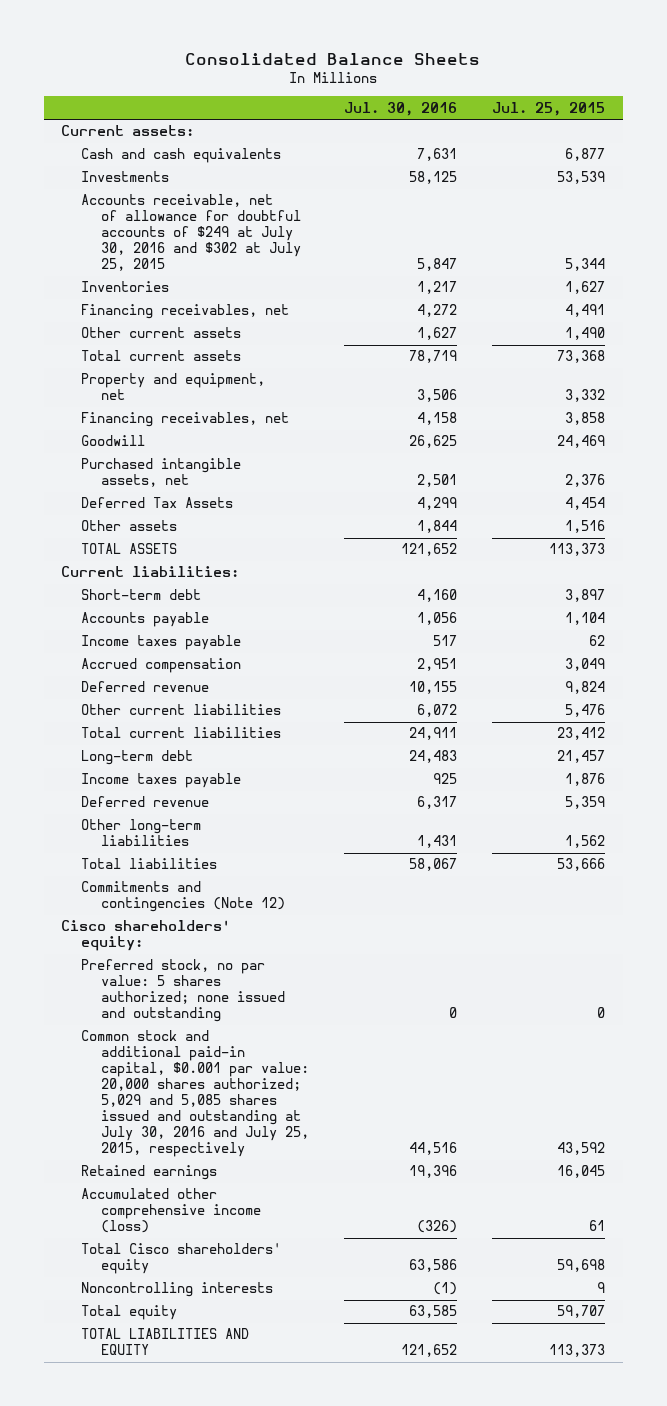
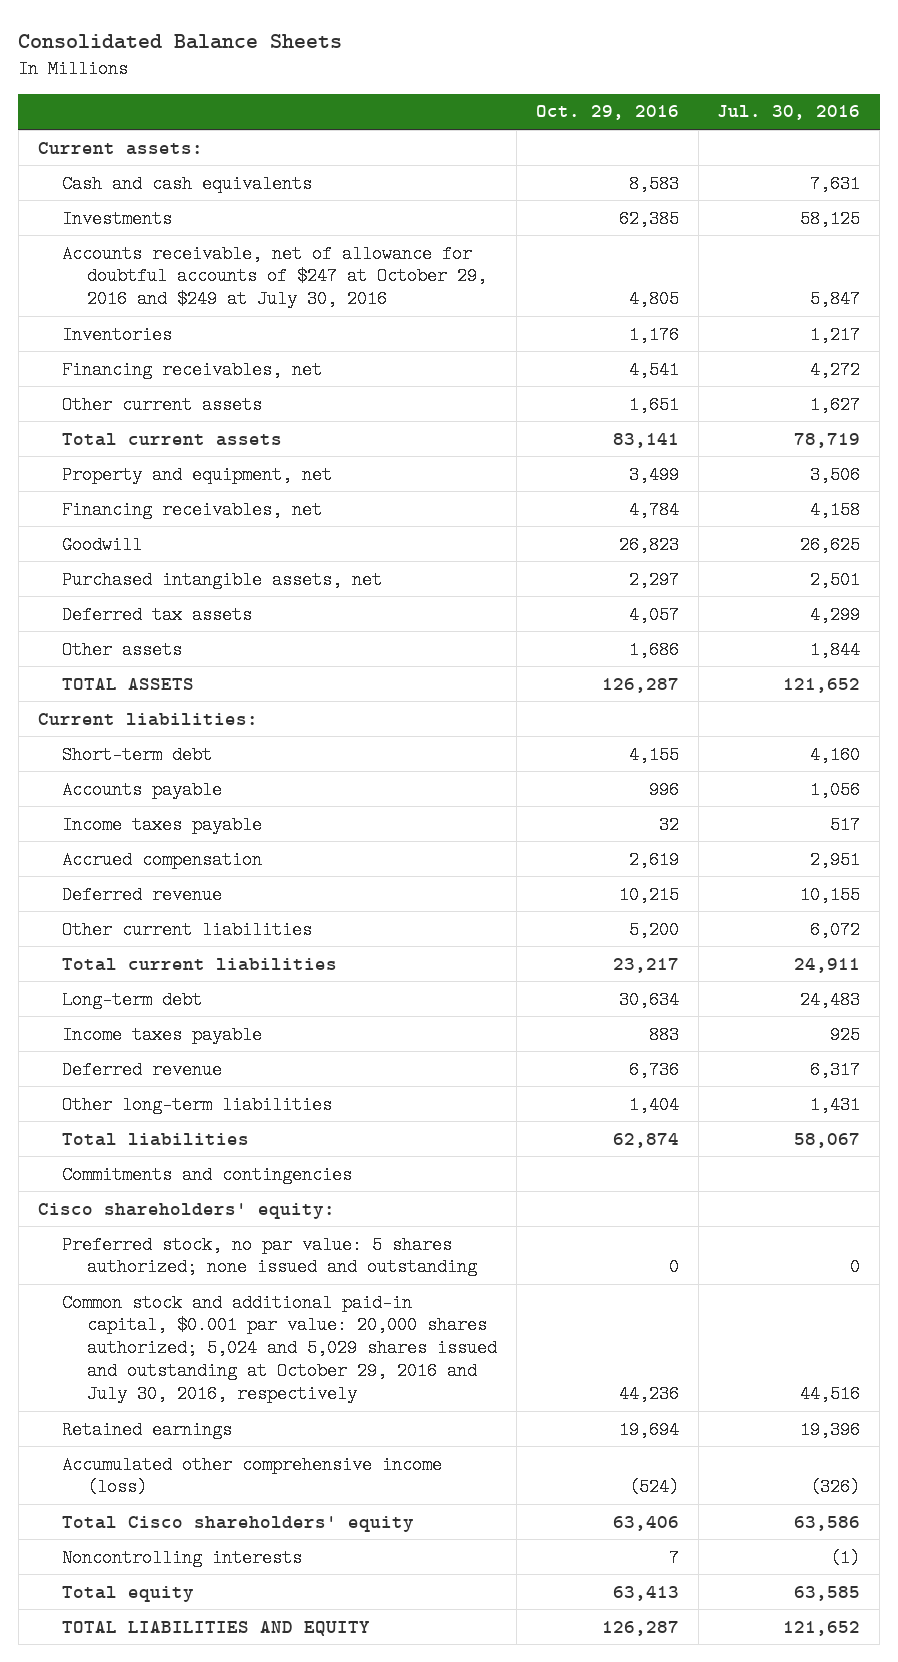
[492,101,606,116] Jul. 25, 2015 -> none
none -> [535,105,679,121] Oct. 29, 2016
[81,194,302,272] Accounts receivable, net of allowance for doubtful accounts of $249 at July 30, 2016 and $302 at July 25, 2015 -> [62,244,487,309] Accounts receivable, net of allowance for doubtful accounts of $247 at October 29, 2016 and $249 at July 30, 2016
[81,497,234,509] Deferred Tax Assets -> [62,605,253,624] Deferred tax assets
[81,881,286,913] Commitments and contingencies (Note 12) -> [62,1165,353,1184] Commitments and contingencies
[81,1030,310,1158] Common stock and additional paid-in capital, $0.001 par value: 20,000 shares authorized; 5,029 and 5,085 shares issued and outstanding at July 30, 2016 and July 25, 2015, respectively -> [62,1293,497,1403] Common stock and additional paid-in capital, $0.001 par value: 20,000 shares authorized; 5,024 and 5,029 shares issued and outstanding at October 29, 2016 and July 30, 2016, respectively

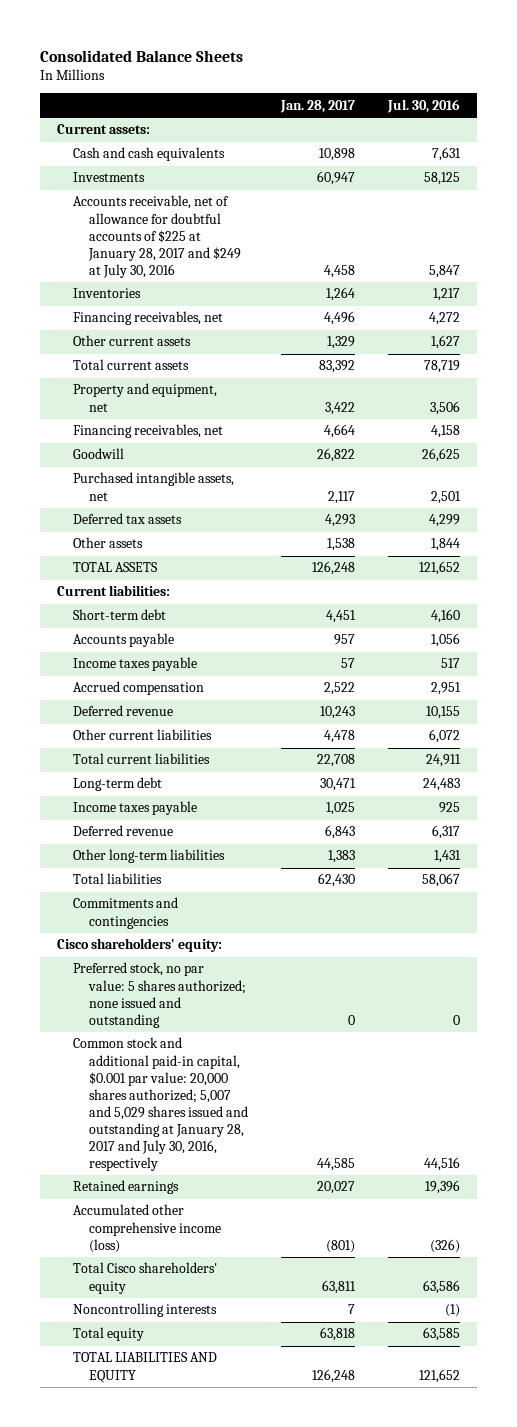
[535,105,679,121] Oct. 29, 2016 -> none
none -> [279,99,355,113] Jan. 28, 2017
[62,244,487,309] Accounts receivable, net of allowance for doubtful accounts of $247 at October 29, 2016 and $249 at July 30, 2016 -> [72,195,241,278] Accounts receivable, net of allowance for doubtful accounts of $225 at January 28, 2017 and $249 at July 30, 2016
[62,1293,497,1403] Common stock and additional paid-in capital, $0.001 par value: 20,000 shares authorized; 5,024 and 5,029 shares issued and outstanding at October 29, 2016 and July 30, 2016, respectively -> [72,1037,248,1171] Common stock and additional paid-in capital, $0.001 par value: 20,000 shares authorized; 5,007 and 5,029 shares issued and outstanding at January 28, 2017 and July 30, 2016, respectively

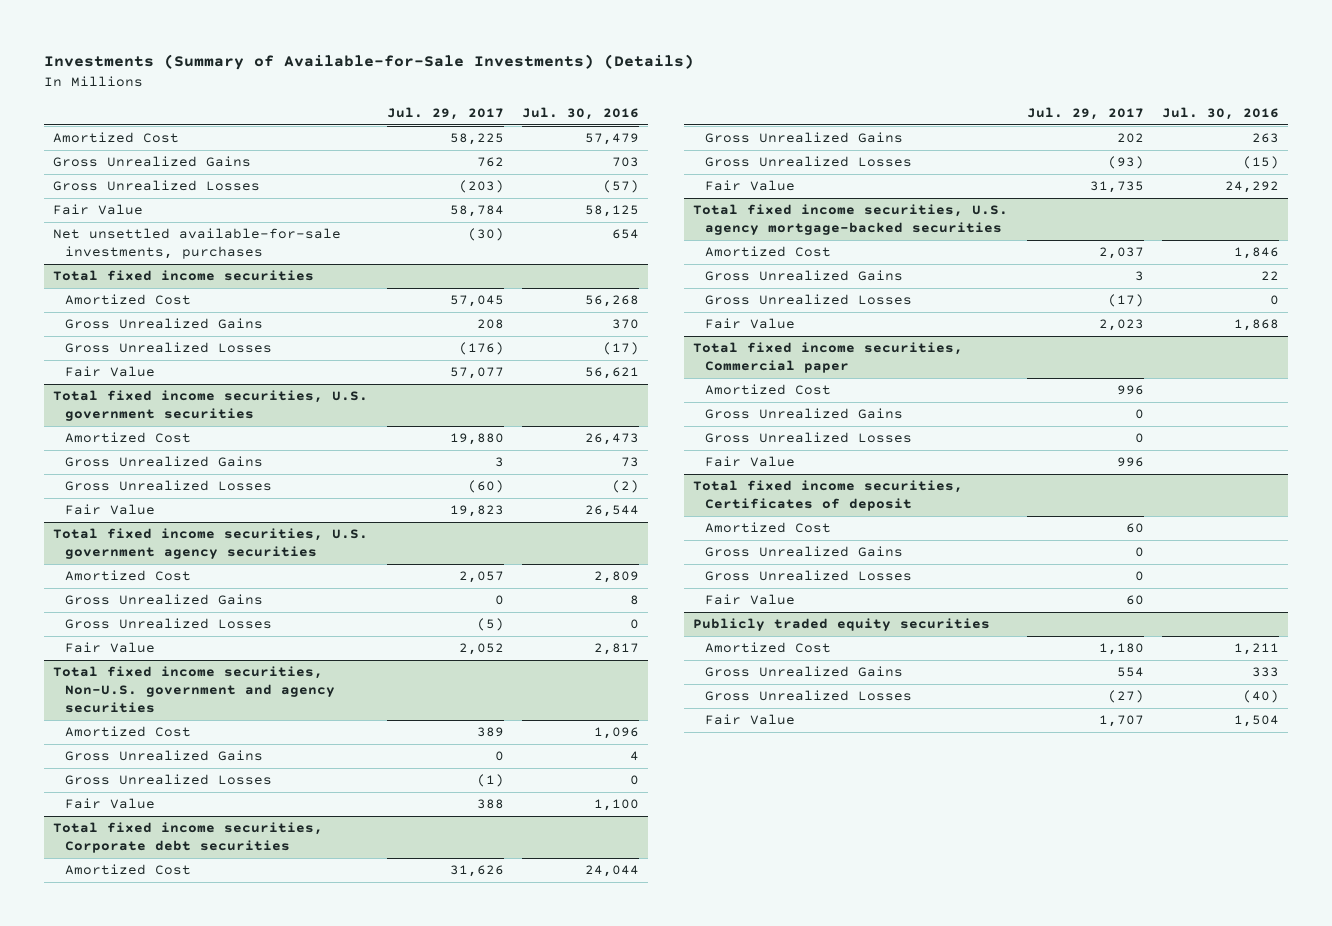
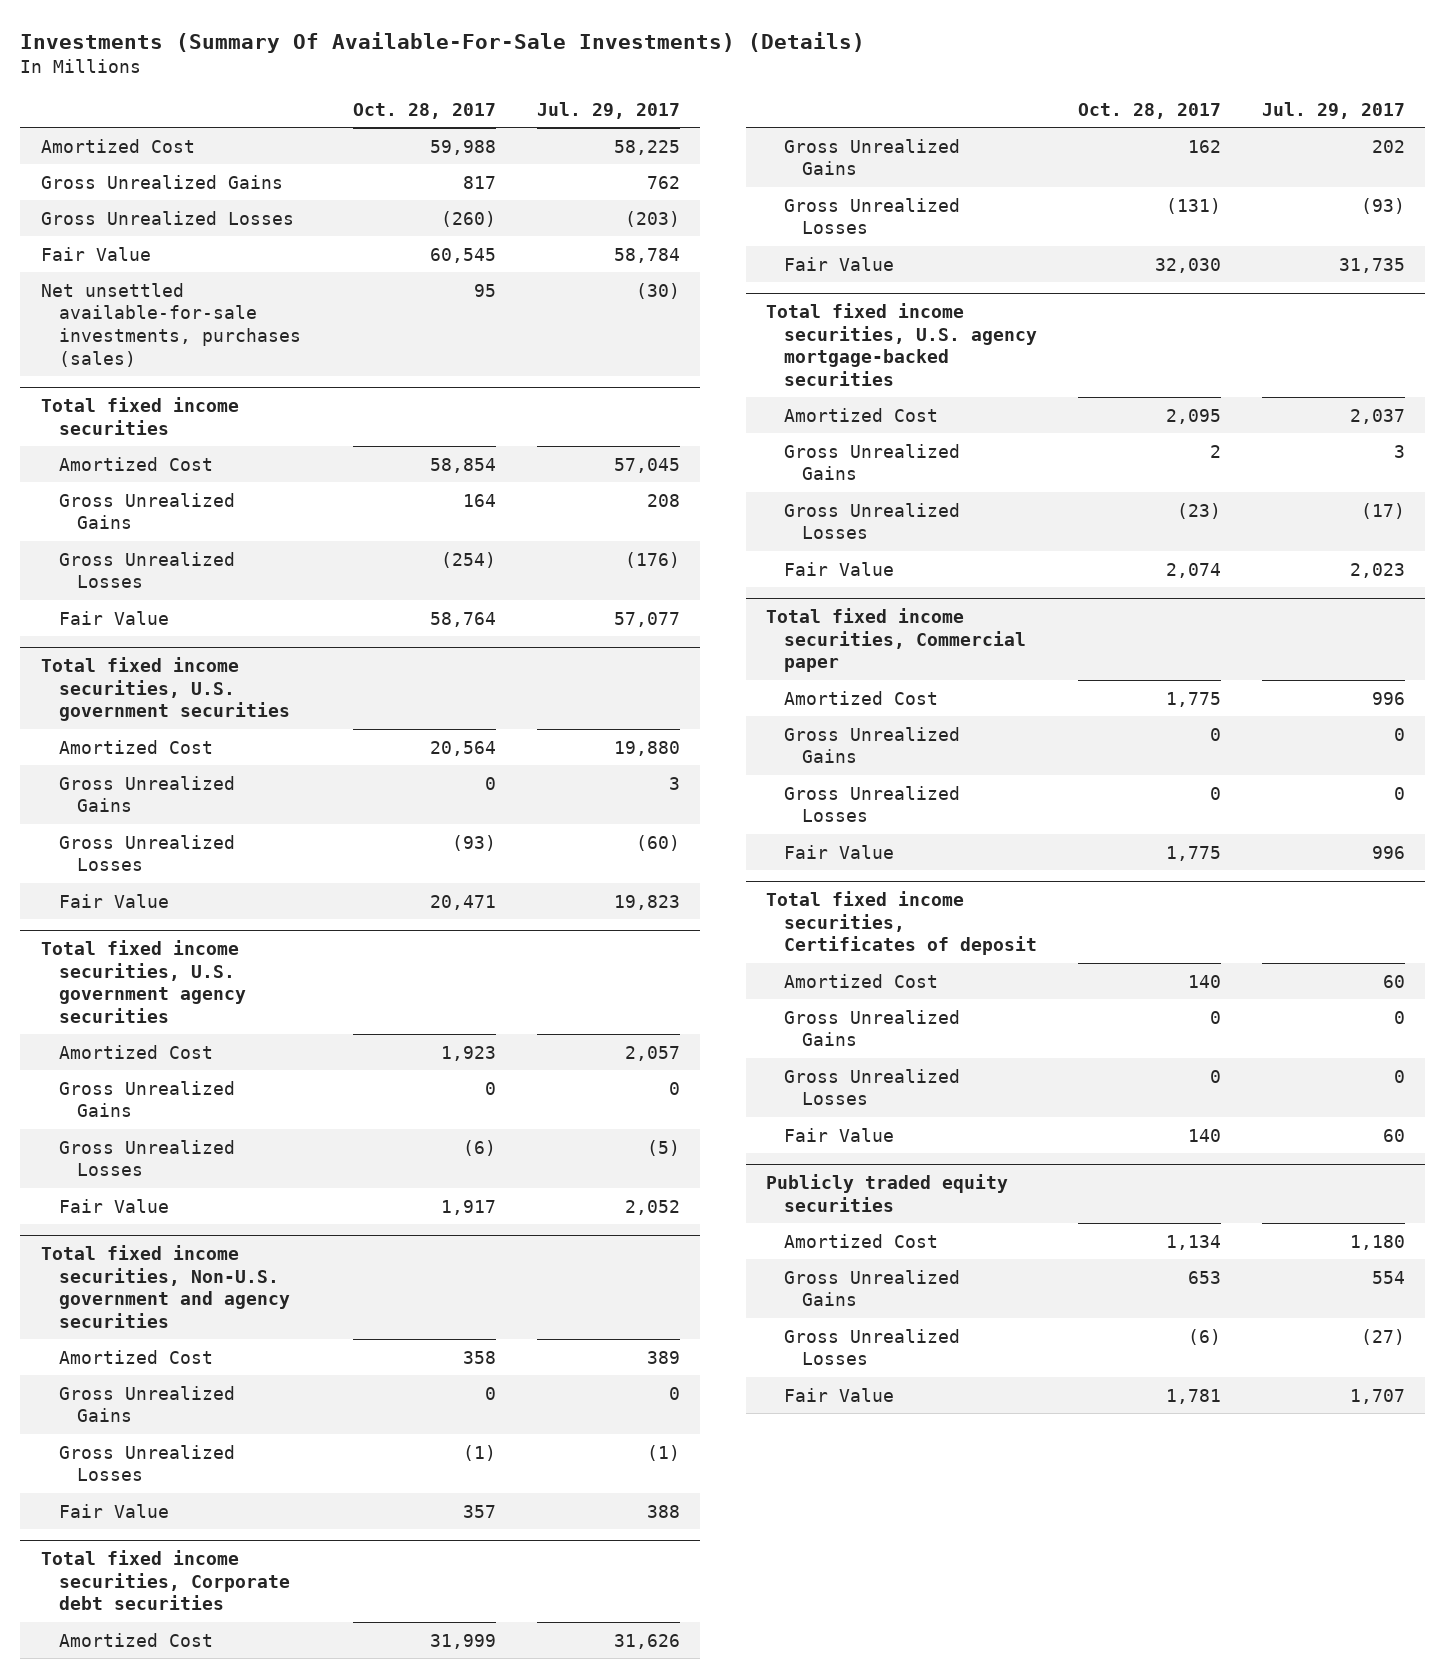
[43,54,694,71] Investments (Summary of Available-for-Sale Investments) (Details) -> [20,31,866,53] Investments (Summary Of Available-For-Sale Investments) (Details)
[521,106,639,120] Jul. 30, 2016 -> none
none -> [352,103,496,120] Oct. 28, 2017
[53,228,342,260] Net unsettled available-for-sale investments, purchases -> [40,282,301,367] Net unsettled available-for-sale investments, purchases (sales)

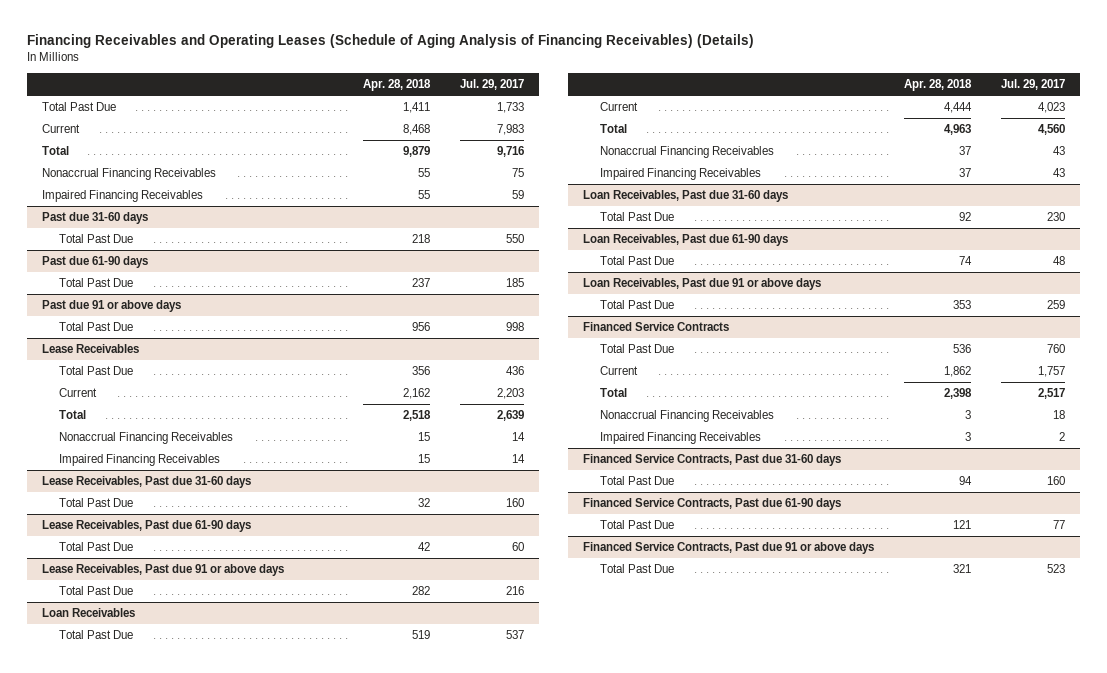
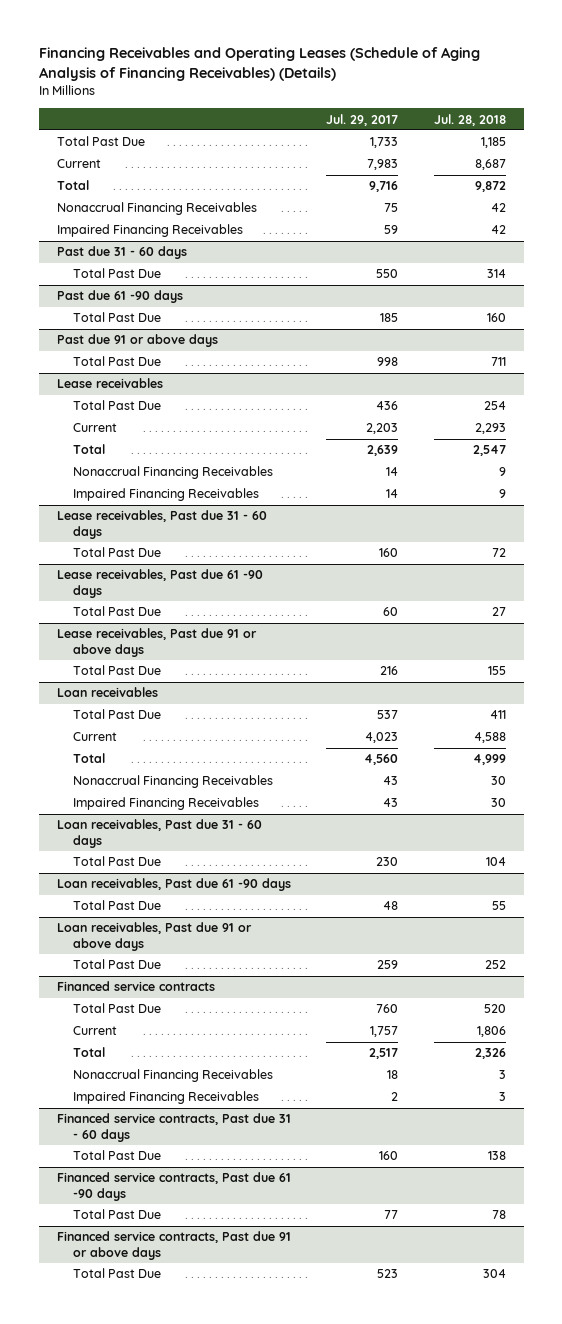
[363,79,432,92] Apr. 28, 2018 -> none
none -> [433,113,506,126] Jul. 28, 2018
[42,212,149,225] Past due 31-60 days -> [56,246,187,260] Past due 31 - 60 days
[42,256,149,269] Past due 61-90 days -> [56,290,183,304] Past due 61 -90 days
[42,344,140,354] Lease Receivables -> [56,378,163,389] Lease receivables
[42,476,252,489] Lease Receivables, Past due 31-60 days -> [56,510,267,539] Lease receivables, Past due 31 - 60 days
[42,520,252,533] Lease Receivables, Past due 61-90 days -> [56,569,263,598] Lease receivables, Past due 61 -90 days
[42,564,285,577] Lease Receivables, Past due 91 or above days -> [56,628,257,657] Lease receivables, Past due 91 or above days
[42,608,136,618] Loan Receivables -> [56,687,158,698] Loan receivables
[583,190,789,203] Loan Receivables, Past due 31-60 days -> [56,819,262,848] Loan receivables, Past due 31 - 60 days
[583,234,789,247] Loan Receivables, Past due 61-90 days -> [56,878,291,892] Loan receivables, Past due 61 -90 days
[583,278,822,291] Loan Receivables, Past due 91 or above days -> [56,922,252,951] Loan receivables, Past due 91 or above days
[583,322,730,332] Financed Service Contracts -> [56,981,215,992] Financed service contracts
[583,454,842,467] Financed Service Contracts, Past due 31-60 days -> [56,1113,291,1142] Financed service contracts, Past due 31 - 60 days
[583,498,842,511] Financed Service Contracts, Past due 61-90 days -> [56,1172,291,1201] Financed service contracts, Past due 61 -90 days
[583,542,875,555] Financed Service Contracts, Past due 91 or above days -> [56,1231,291,1260] Financed service contracts, Past due 91 or above days

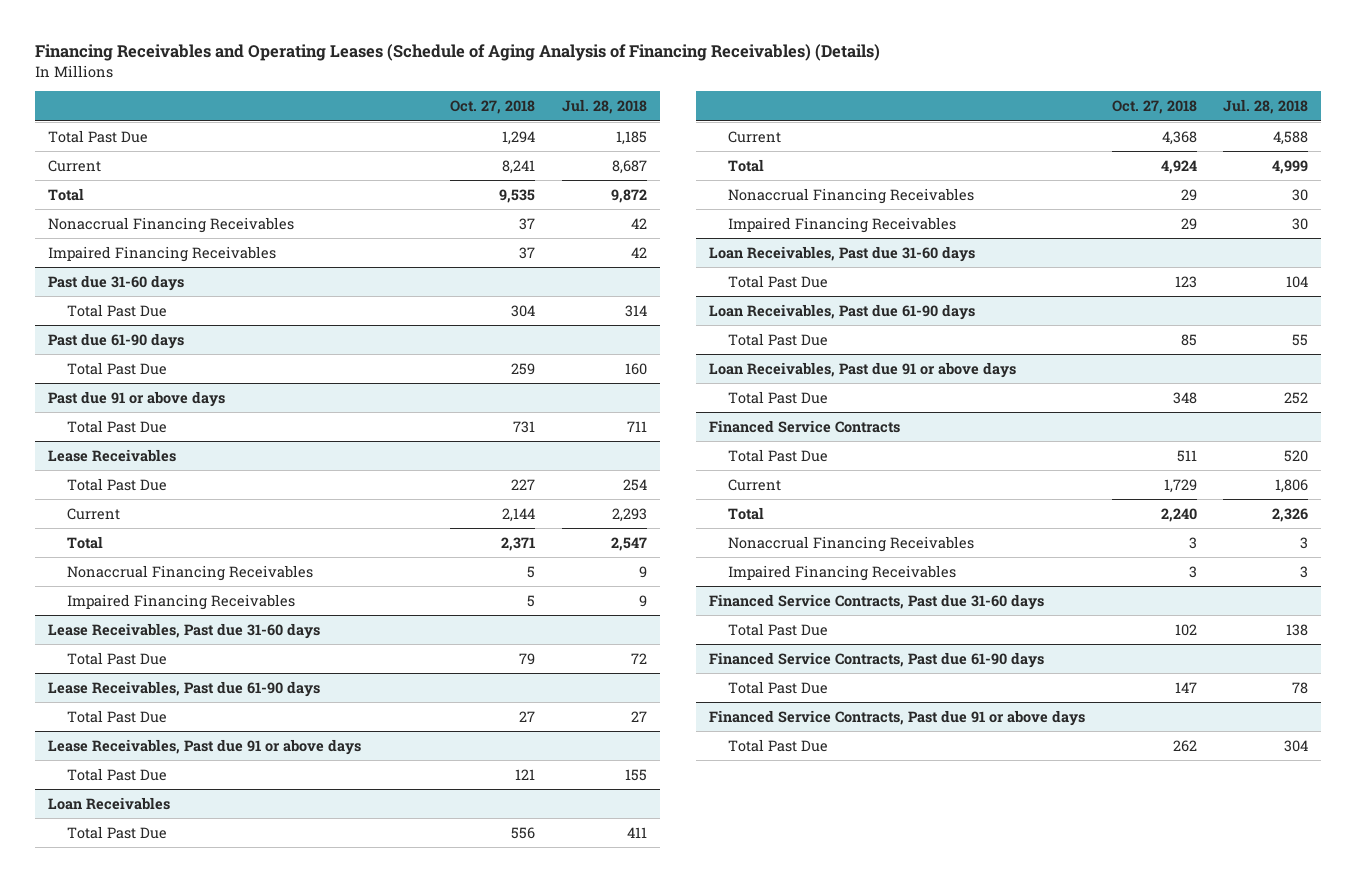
[326,113,399,126] Jul. 29, 2017 -> none
none -> [450,100,536,115] Oct. 27, 2018
[56,246,187,260] Past due 31 - 60 days -> [48,274,185,291] Past due 31-60 days
[56,290,183,304] Past due 61 -90 days -> [48,332,185,349] Past due 61-90 days
[56,378,163,389] Lease receivables -> [48,448,177,462] Lease Receivables
[56,510,267,539] Lease receivables, Past due 31 - 60 days -> [48,622,321,639] Lease Receivables, Past due 31-60 days
[56,569,263,598] Lease receivables, Past due 61 -90 days -> [48,680,321,697] Lease Receivables, Past due 61-90 days
[56,628,257,657] Lease receivables, Past due 91 or above days -> [48,738,362,755] Lease Receivables, Past due 91 or above days
[56,687,158,698] Loan receivables -> [48,796,171,810] Loan Receivables
[56,819,262,848] Loan receivables, Past due 31 - 60 days -> [709,245,976,262] Loan Receivables, Past due 31-60 days
[56,878,291,892] Loan receivables, Past due 61 -90 days -> [709,303,976,320] Loan Receivables, Past due 61-90 days
[56,922,252,951] Loan receivables, Past due 91 or above days -> [709,361,1017,378] Loan Receivables, Past due 91 or above days
[56,981,215,992] Financed service contracts -> [709,419,901,433] Financed Service Contracts
[56,1113,291,1142] Financed service contracts, Past due 31 - 60 days -> [709,593,1045,610] Financed Service Contracts, Past due 31-60 days
[56,1172,291,1201] Financed service contracts, Past due 61 -90 days -> [709,651,1045,668] Financed Service Contracts, Past due 61-90 days
[56,1231,291,1260] Financed service contracts, Past due 91 or above days -> [709,709,1086,726] Financed Service Contracts, Past due 91 or above days

